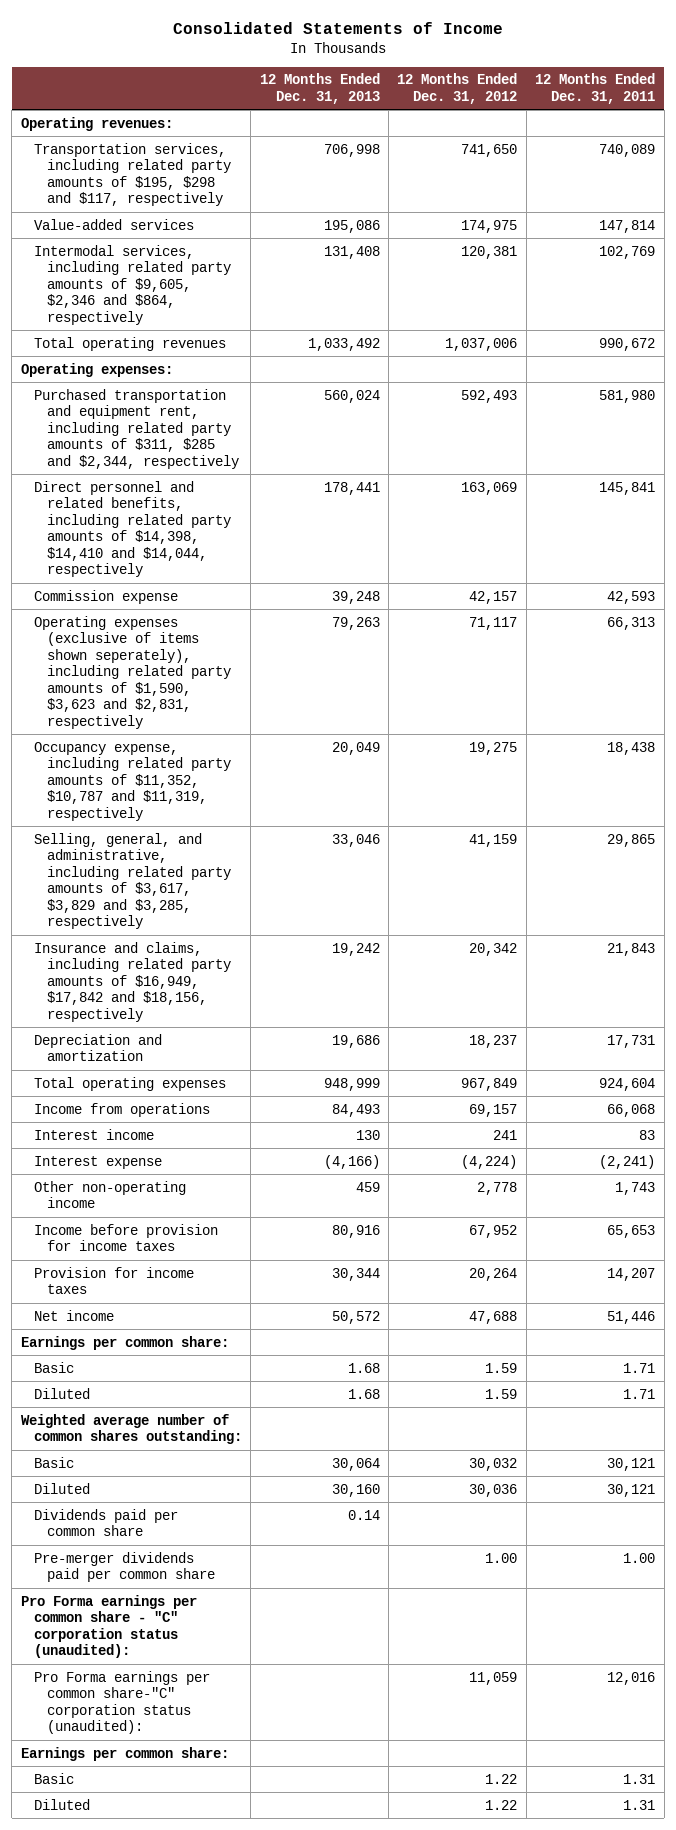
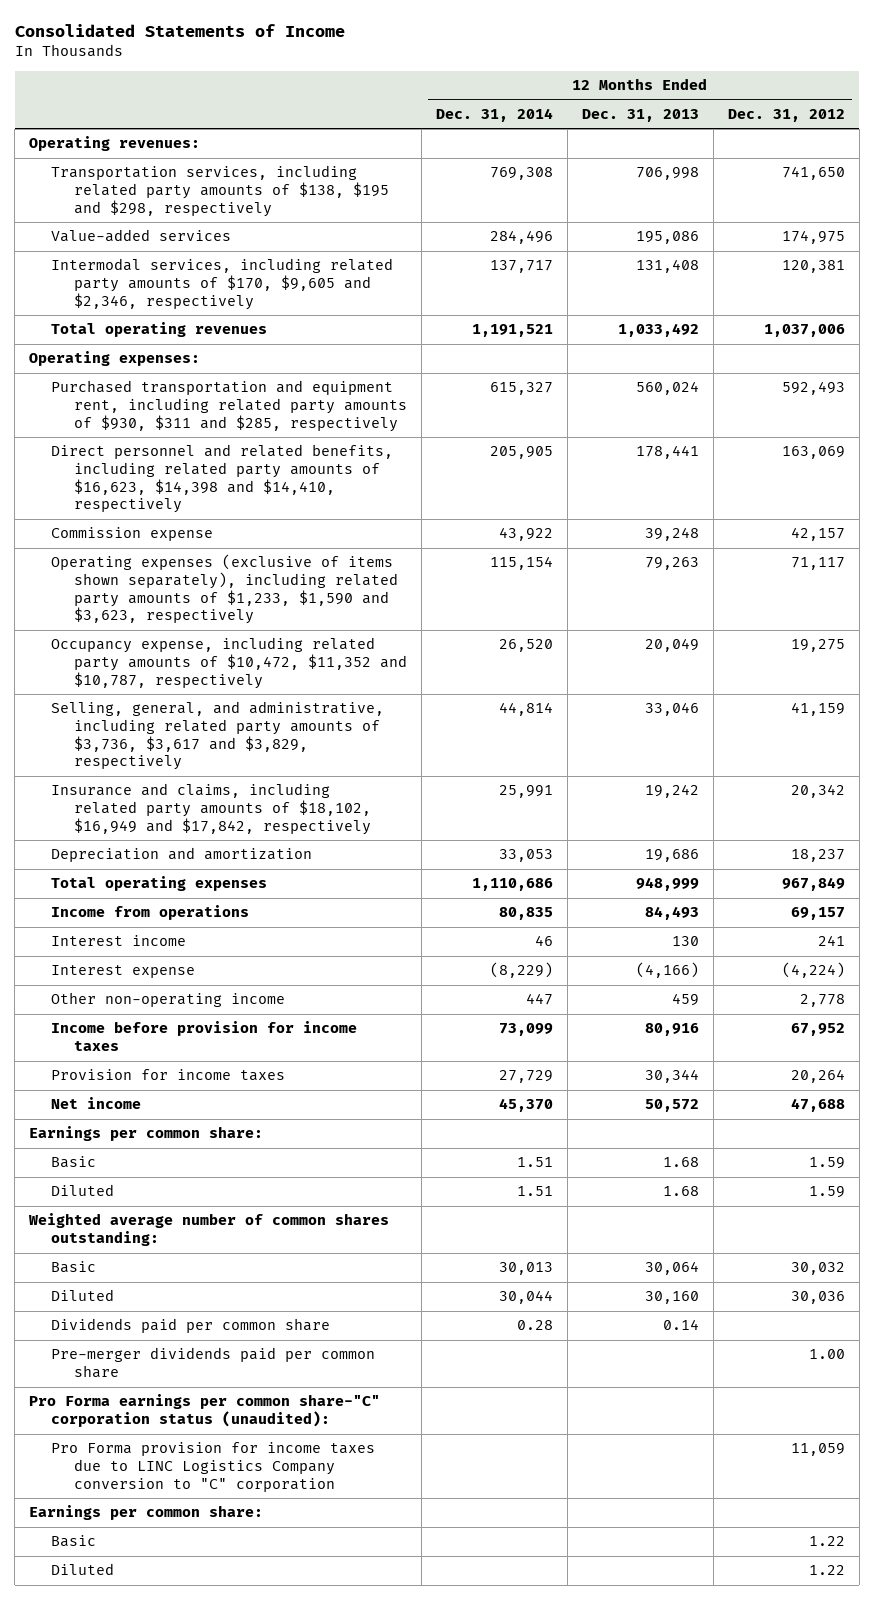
[535,73,656,104] 12 Months Ended Dec. 31, 2011 -> none
none -> [435,107,553,122] Dec. 31, 2014
[33,142,231,207] Transportation services, including related party amounts of $195, $298 and $117, respectively -> [51,165,389,217] Transportation services, including related party amounts of $138, $195 and $298, respectively
[33,244,231,325] Intermodal services, including related party amounts of $9,605, $2,346 and $864, respectively -> [51,258,394,310] Intermodal services, including related party amounts of $170, $9,605 and $2,346, respectively
[33,388,239,469] Purchased transportation and equipment rent, including related party amounts of $311, $285 and $2,344, respectively -> [51,380,407,432] Purchased transportation and equipment rent, including related party amounts of $930, $311 and $285, respectively
[33,480,231,578] Direct personnel and related benefits, including related party amounts of $14,398, $14,410 and $14,044, respectively -> [51,444,394,514] Direct personnel and related benefits, including related party amounts of $16,623, $14,398 and $14,410, respectively
[33,615,231,730] Operating expenses (exclusive of items shown seperately), including related party amounts of $1,590, $3,623 and $2,831, respectively -> [51,554,398,625] Operating expenses (exclusive of items shown separately), including related party amounts of $1,233, $1,590 and $3,623, respectively
[33,741,231,821] Occupancy expense, including related party amounts of $11,352, $10,787 and $11,319, respectively -> [51,637,407,689] Occupancy expense, including related party amounts of $10,472, $11,352 and $10,787, respectively
[33,832,231,930] Selling, general, and administrative, including related party amounts of $3,617, $3,829 and $3,285, respectively -> [51,701,385,771] Selling, general, and administrative, including related party amounts of $3,736, $3,617 and $3,829, respectively
[33,941,231,1022] Insurance and claims, including related party amounts of $16,949, $17,842 and $18,156, respectively -> [51,783,371,835] Insurance and claims, including related party amounts of $18,102, $16,949 and $17,842, respectively
[20,1594,197,1659] Pro Forma earnings per common share - "C" corporation status (unaudited): -> [29,1394,381,1428] Pro Forma earnings per common share-"C" corporation status (unaudited):
[33,1670,210,1735] Pro Forma earnings per common share-"C" corporation status (unaudited): -> [51,1442,376,1492] Pro Forma provision for income taxes due to LINC Logistics Company conversion to "C" corporation

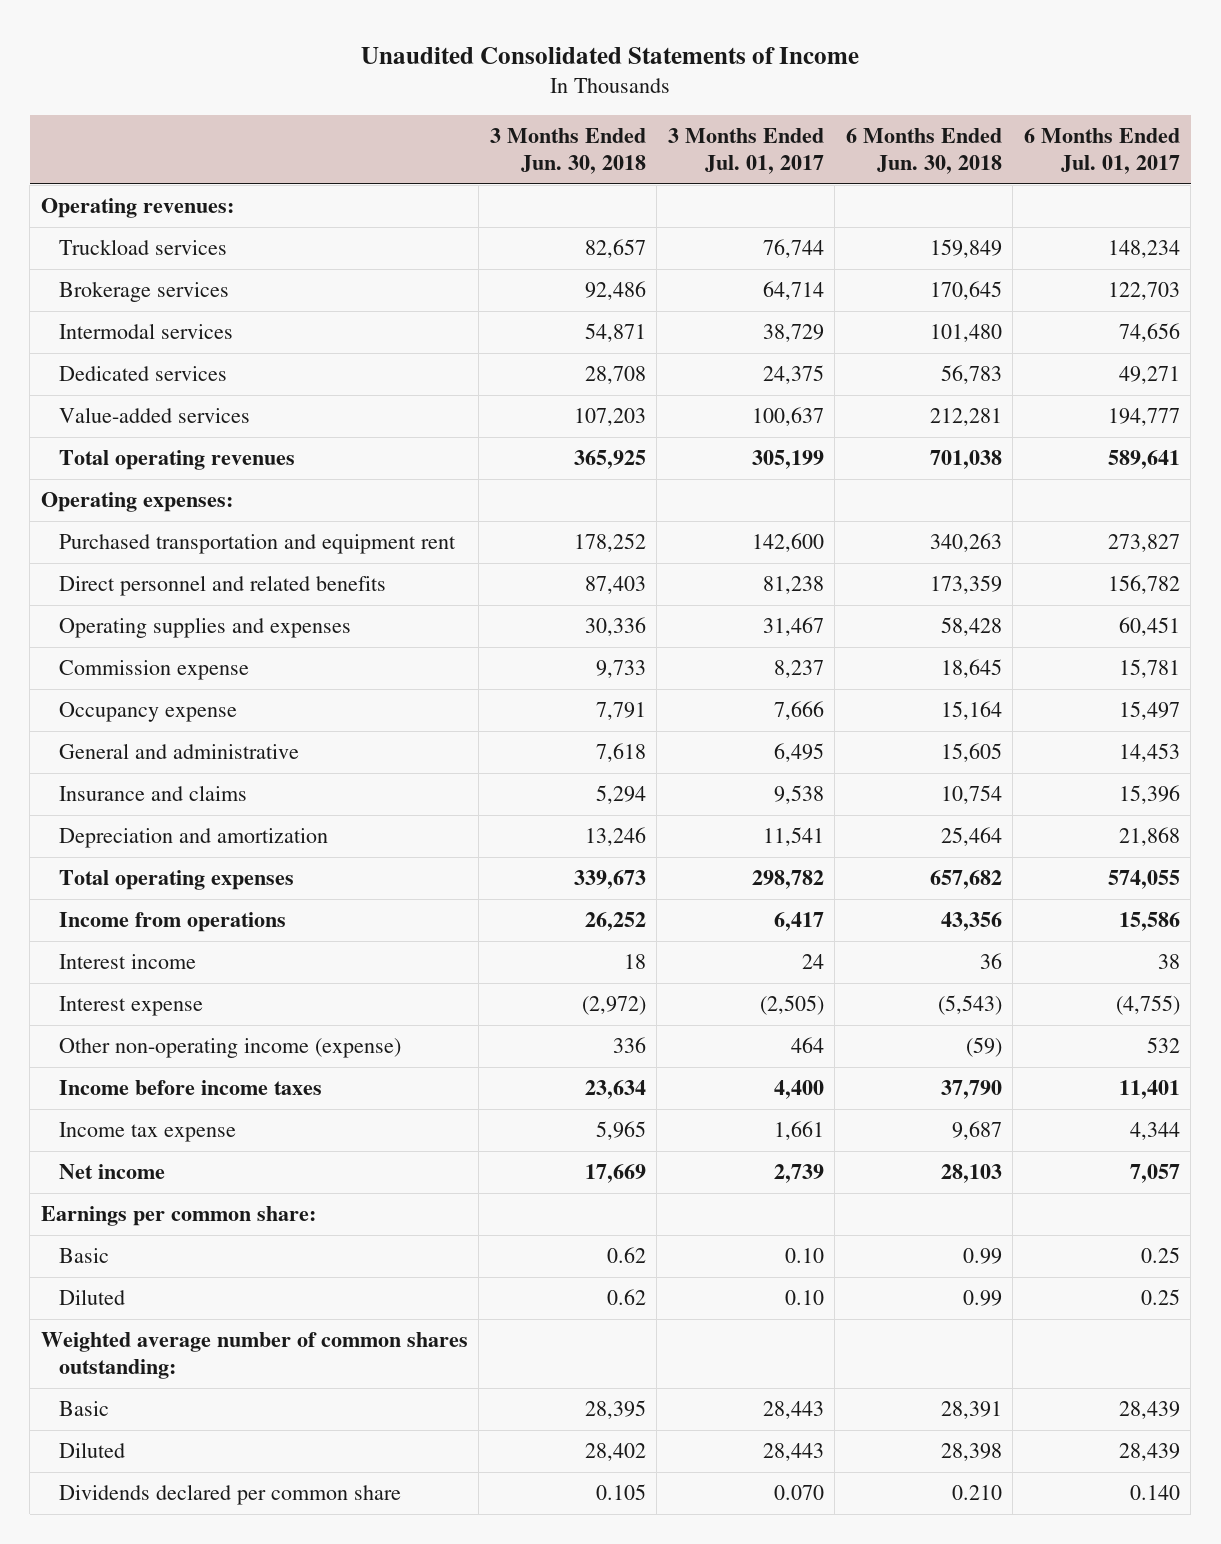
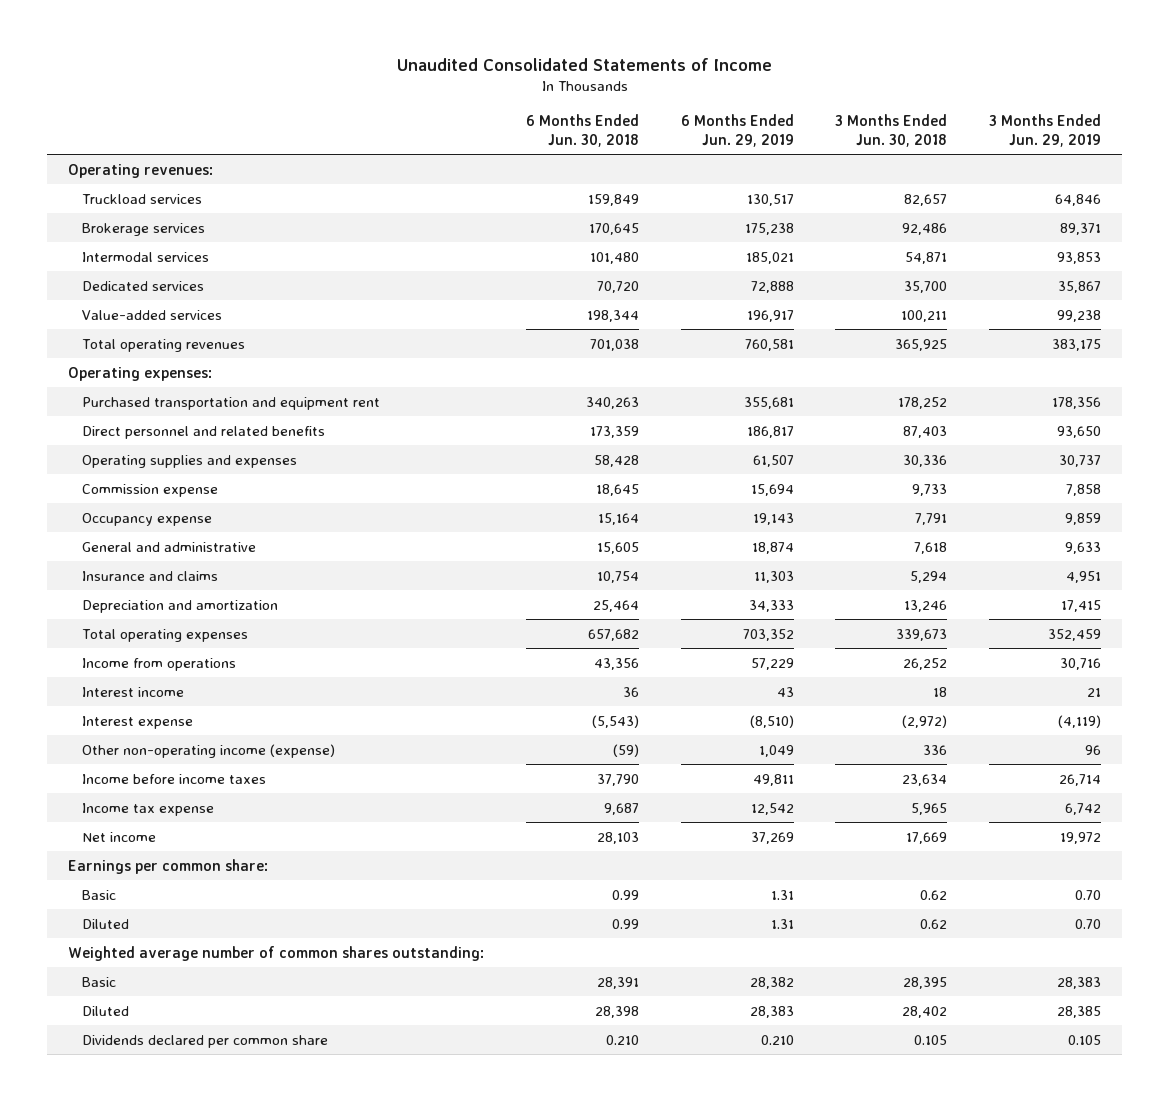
[667,128,824,175] 3 Months Ended Jul. 01, 2017 -> none
[1023,128,1180,175] 6 Months Ended Jul. 01, 2017 -> none
none -> [680,113,794,148] 6 Months Ended Jun. 29, 2019
none -> [989,113,1102,148] 3 Months Ended Jun. 29, 2019
[584,366,646,385] 28,708 -> [904,280,948,293] 35,700
[940,365,1002,385] 56,783 -> [596,280,639,293] 70,720
[573,408,646,427] 107,203 -> [901,309,948,322] 100,211
[929,408,1002,427] 212,281 -> [586,309,639,322] 198,344

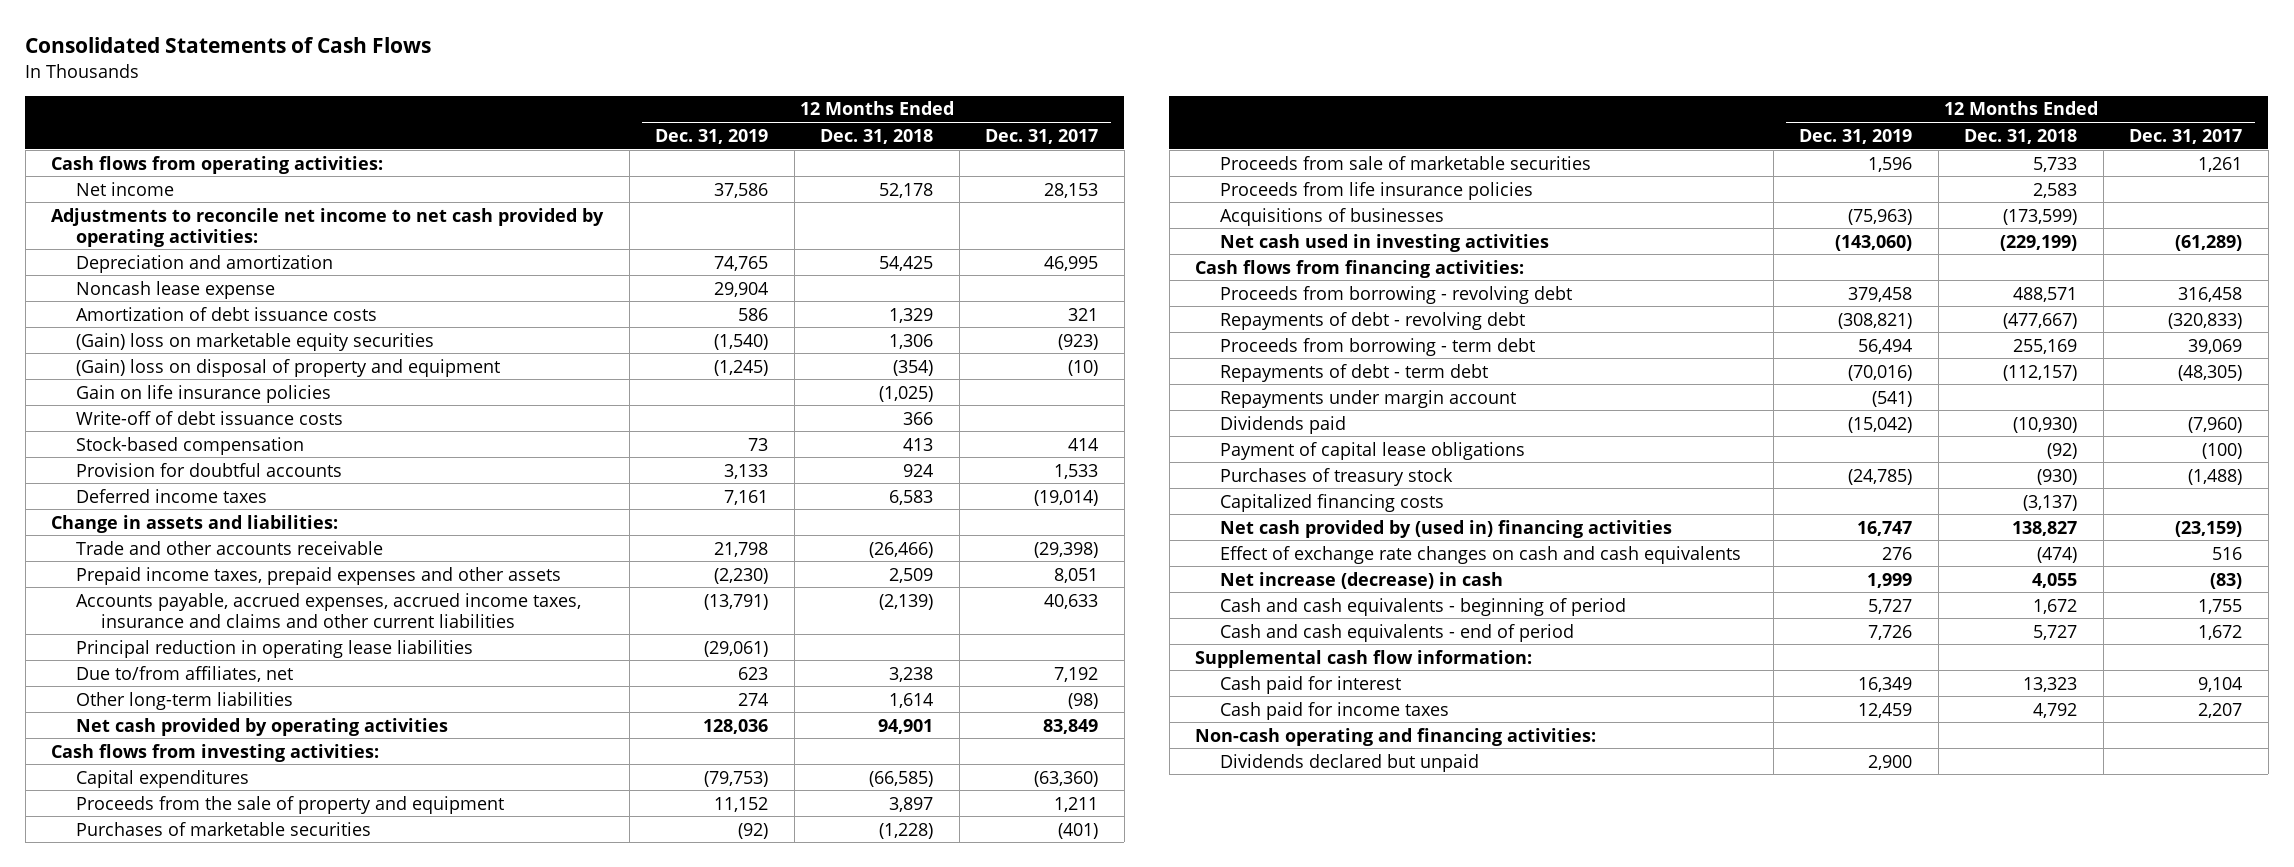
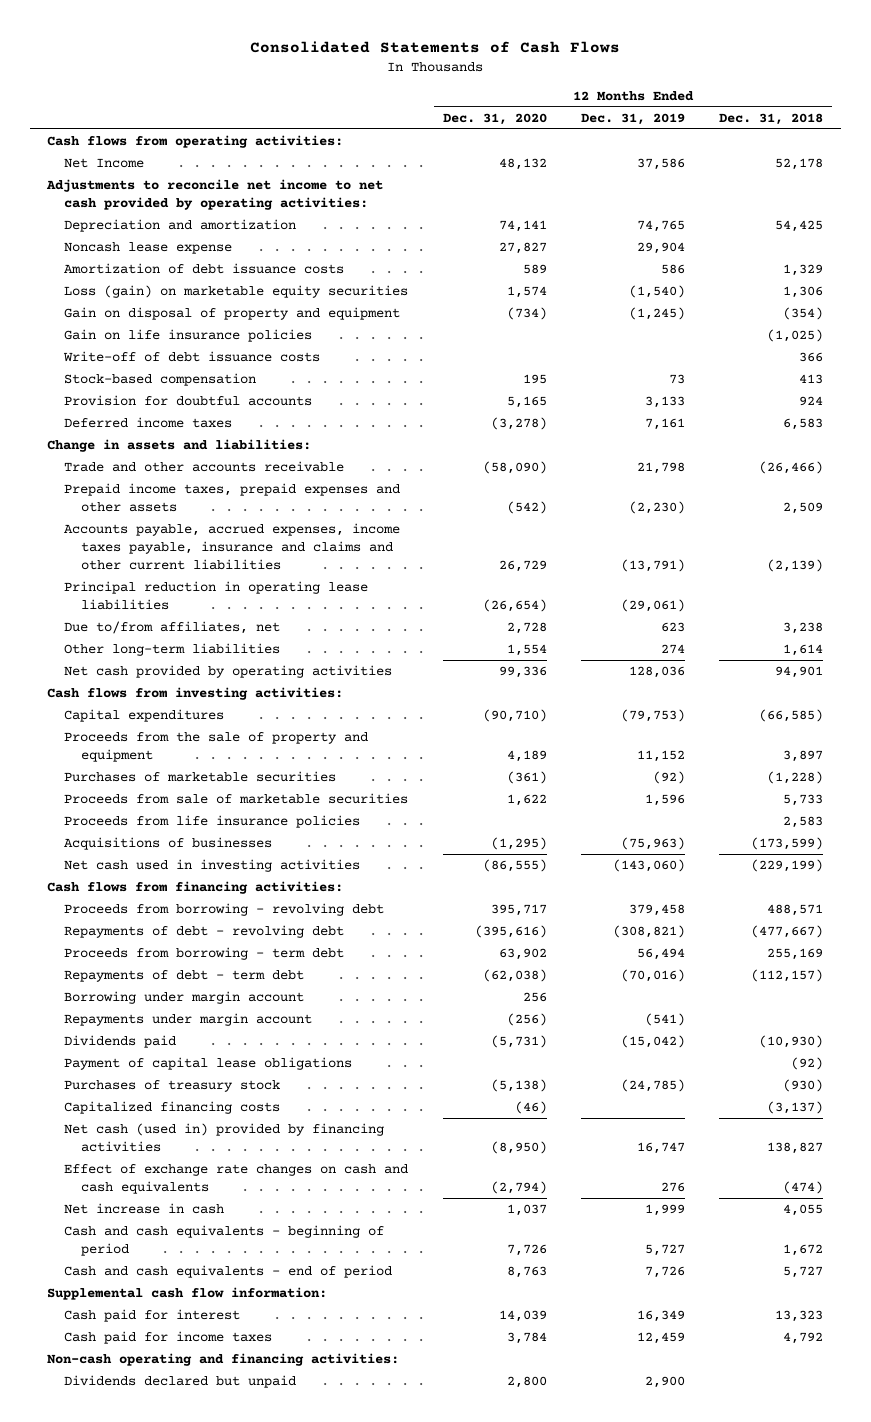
[985,128,1099,144] Dec. 31, 2017 -> none
none -> [442,112,547,125] Dec. 31, 2020
[76,181,175,196] Net income -> [64,158,145,169] Net Income
[76,332,435,351] (Gain) loss on marketable equity securities -> [64,285,409,299] Loss (gain) on marketable equity securities
[76,358,501,377] (Gain) loss on disposal of property and equipment -> [64,307,401,321] Gain on disposal of property and equipment
[76,592,582,628] Accounts payable, accrued expenses, accrued income taxes, insurance and claims and other current liabilities -> [64,523,401,571] Accounts payable, accrued expenses, income taxes payable, insurance and claims and other current liabilities
none -> [64,991,305,1005] Borrowing under margin account
[1220,519,1673,538] Net cash provided by (used in) financing activities -> [64,1123,385,1153] Net cash (used in) provided by financing activities
[1220,571,1504,589] Net increase (decrease) in cash -> [64,1203,225,1215] Net increase in cash

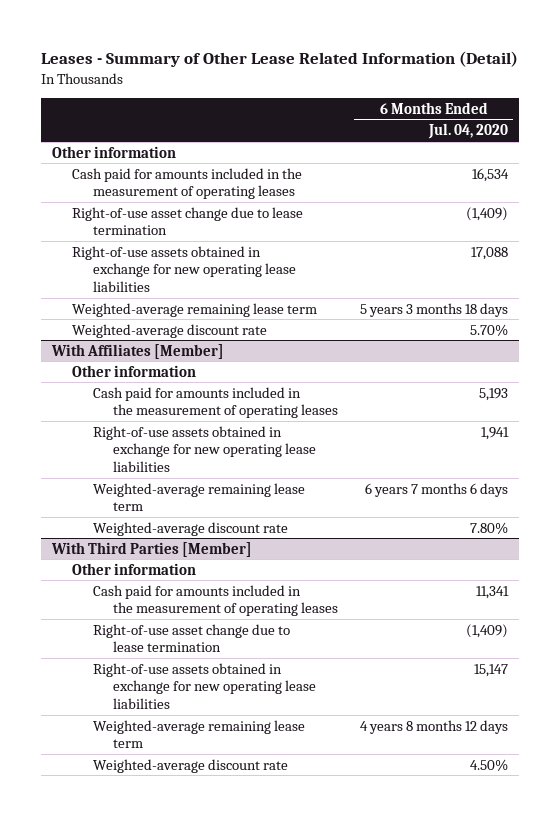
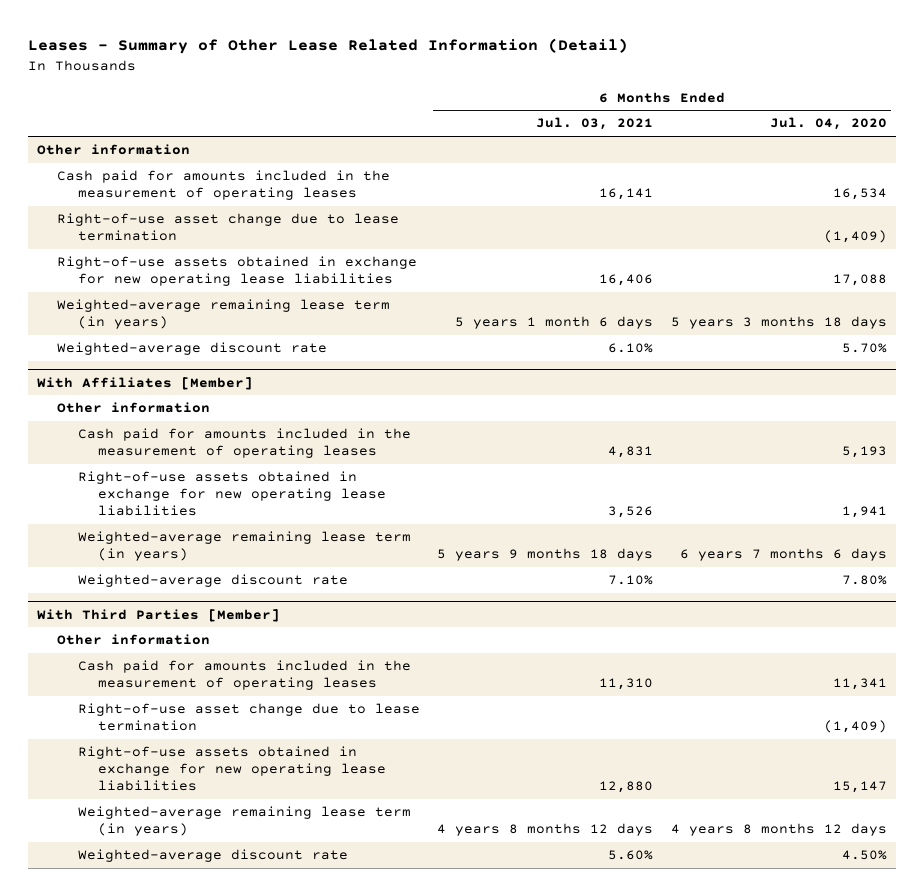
none -> [536,117,654,131] Jul. 03, 2021
[72,302,318,317] Weighted-average remaining lease term -> [57,299,391,330] Weighted-average remaining lease term (in years)
[92,482,305,512] Weighted-average remaining lease term -> [77,531,411,562] Weighted-average remaining lease term (in years)
[92,719,305,749] Weighted-average remaining lease term -> [77,806,411,837] Weighted-average remaining lease term (in years)

